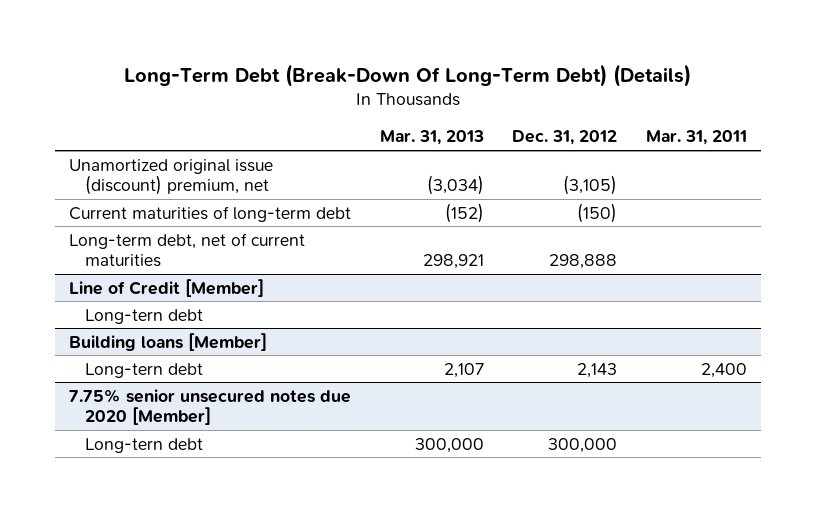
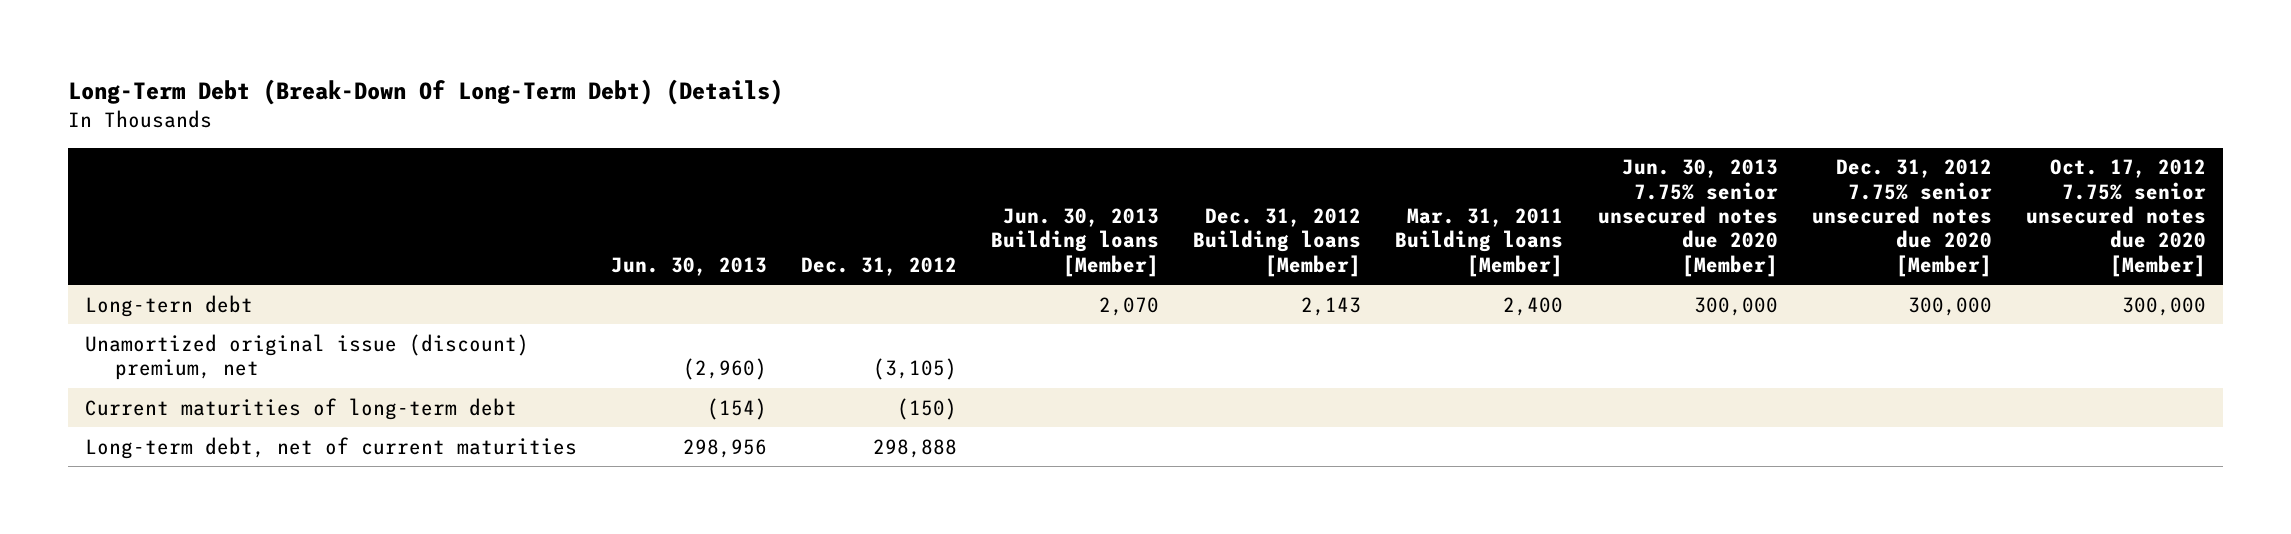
[379,130,484,146] Mar. 31, 2013 -> none
[645,130,747,146] Mar. 31, 2011 -> none
none -> [610,256,767,276] Jun. 30, 2013
none -> [991,208,1160,277] Jun. 30, 2013 Building loans [Member]
none -> [1193,208,1362,277] Dec. 31, 2012 Building loans [Member]
none -> [1395,208,1564,277] Mar. 31, 2011 Building loans [Member]
none -> [1597,159,1778,277] Jun. 30, 2013 7.75% senior unsecured notes due 2020 [Member]
none -> [1811,159,1992,277] Dec. 31, 2012 7.75% senior unsecured notes due 2020 [Member]
none -> [2025,159,2206,277] Oct. 17, 2012 7.75% senior unsecured notes due 2020 [Member]
none -> [84,294,253,317] Long-tern debt
[69,278,265,297] Line of Credit [Member] -> none
[84,308,203,324] Long-tern debt -> none
[69,332,268,351] Building loans [Member] -> none
[84,362,203,378] Long-tern debt -> none
[69,388,352,426] 7.75% senior unsecured notes due 2020 [Member] -> none
[84,437,203,453] Long-tern debt -> none

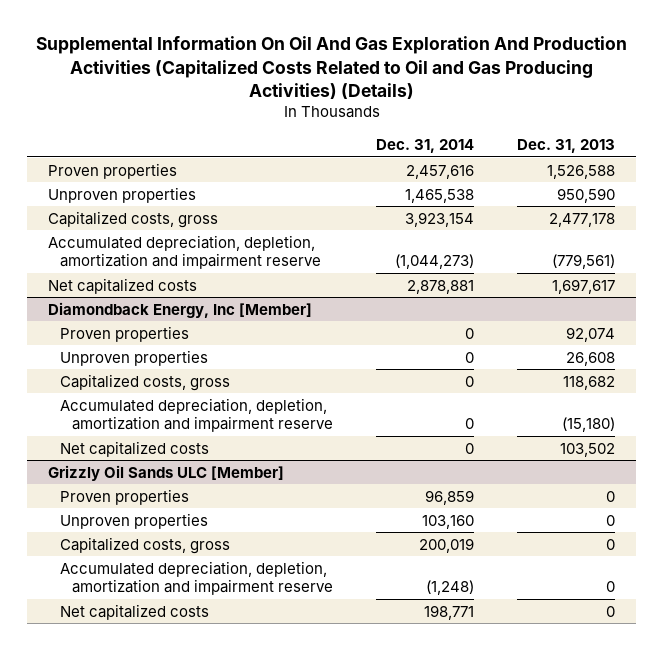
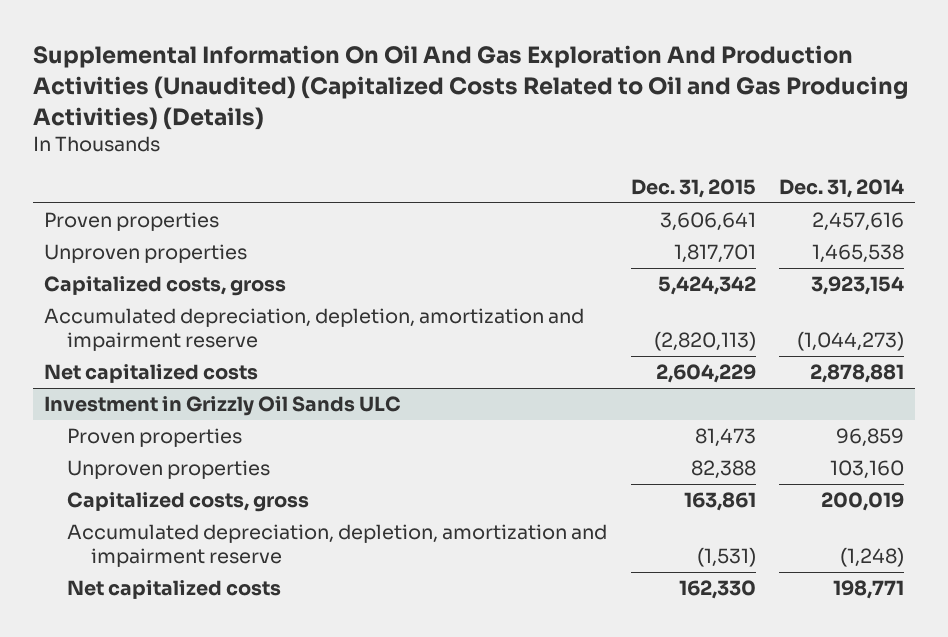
[35,36,627,100] Supplemental Information On Oil And Gas Exploration And Production Activities (Capitalized Costs Related to Oil and Gas Producing Activities) (Details) -> [32,45,908,130] Supplemental Information On Oil And Gas Exploration And Production Activities (Unaudited) (Capitalized Costs Related to Oil and Gas Producing Activities) (Details)
[516,139,615,154] Dec. 31, 2013 -> none
none -> [630,179,756,199] Dec. 31, 2015
[48,301,313,318] Diamondback Energy, Inc [Member] -> none
[60,325,190,342] Proven properties -> none
[60,349,209,366] Unproven properties -> none
[60,373,231,391] Capitalized costs, gross -> none
[60,397,334,433] Accumulated depreciation, depletion, amortization and impairment reserve -> none
[60,440,210,457] Net capitalized costs -> none
[48,464,285,481] Grizzly Oil Sands ULC [Member] -> [44,396,402,417] Investment in Grizzly Oil Sands ULC

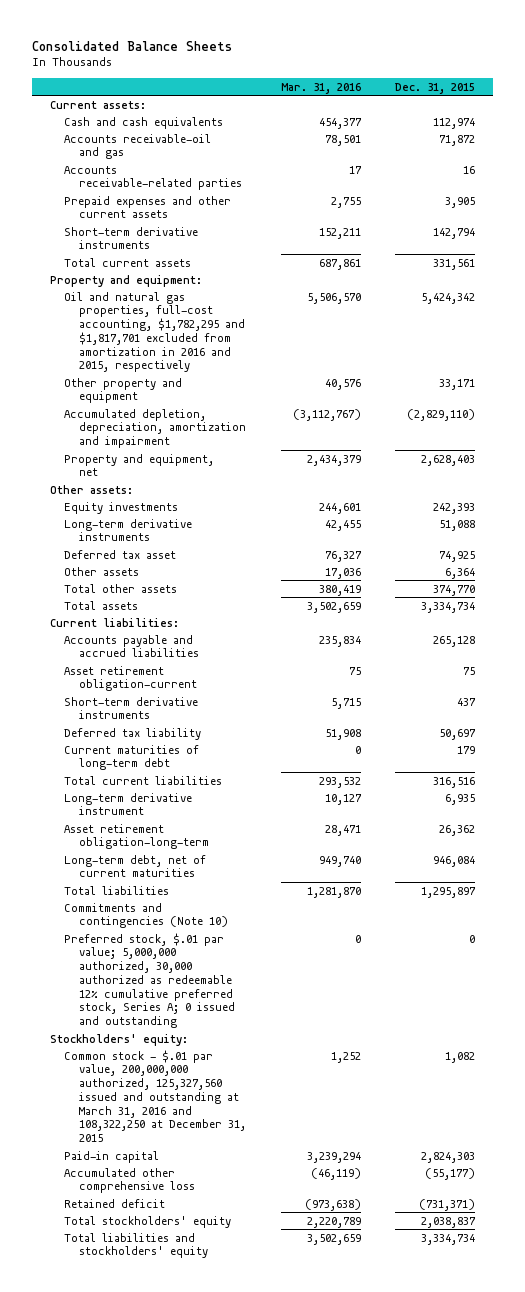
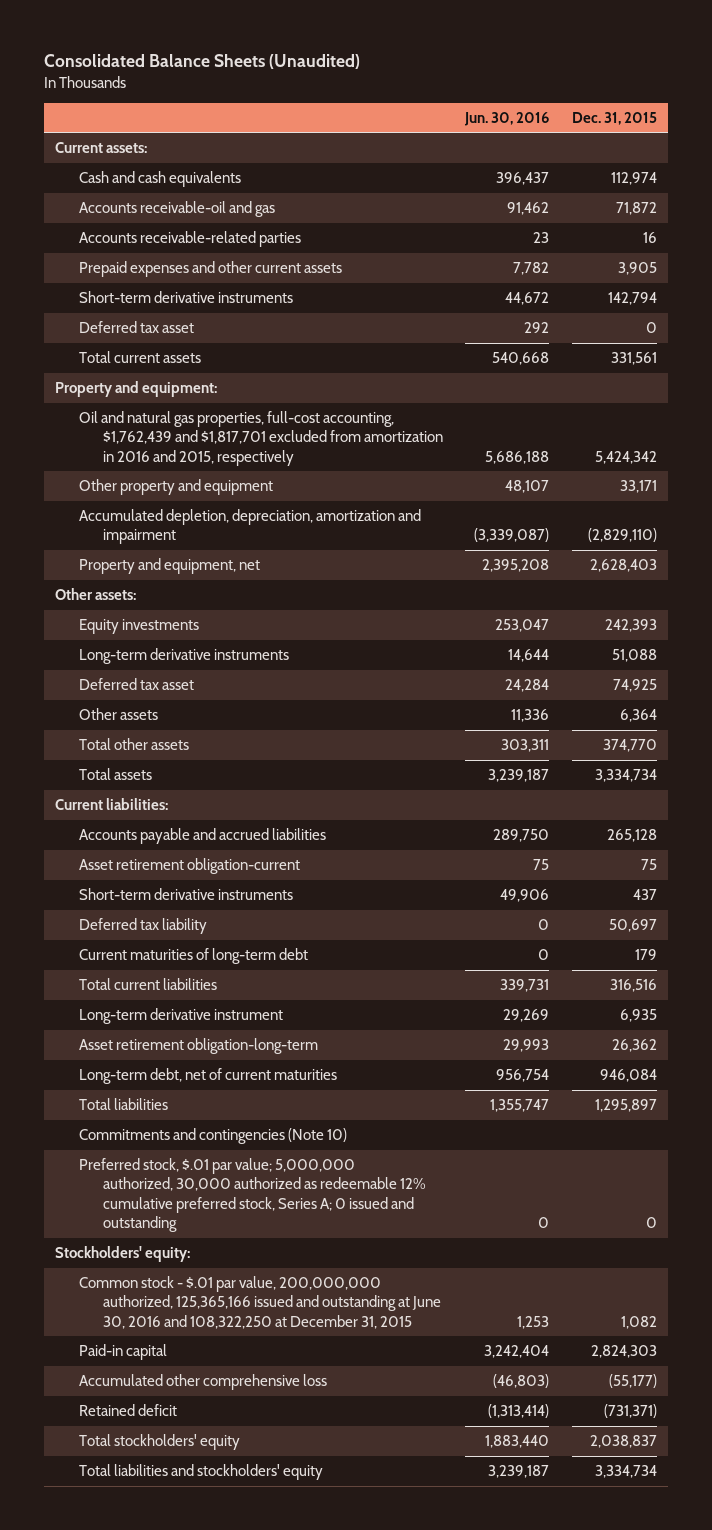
[32,40,233,51] Consolidated Balance Sheets -> [44,54,361,70] Consolidated Balance Sheets (Unaudited)
[280,82,361,94] Mar. 31, 2016 -> none
none -> [464,111,550,126] Jun. 30, 2016
none -> [78,321,194,334] Deferred tax asset
[64,291,245,373] Oil and natural gas properties, full-cost accounting, $1,782,295 and $1,817,701 excluded from amortization in 2016 and 2015, respectively -> [78,411,443,466] Oil and natural gas properties, full-cost accounting, $1,762,439 and $1,817,701 excluded from amortization in 2016 and 2015, respectively
[64,1049,246,1143] Common stock - $.01 par value, 200,000,000 authorized, 125,327,560 issued and outstanding at March 31, 2016 and 108,322,250 at December 31, 2015 -> [78,1276,441,1329] Common stock - $.01 par value, 200,000,000 authorized, 125,365,166 issued and outstanding at June 30, 2016 and 108,322,250 at December 31, 2015

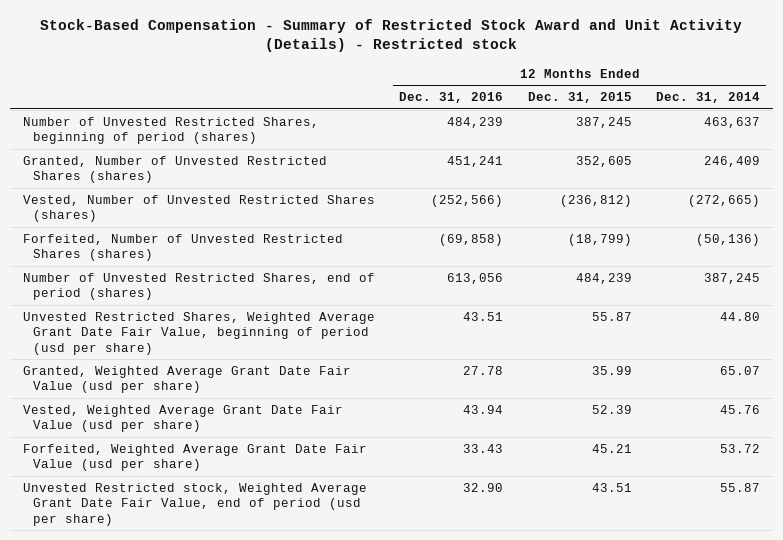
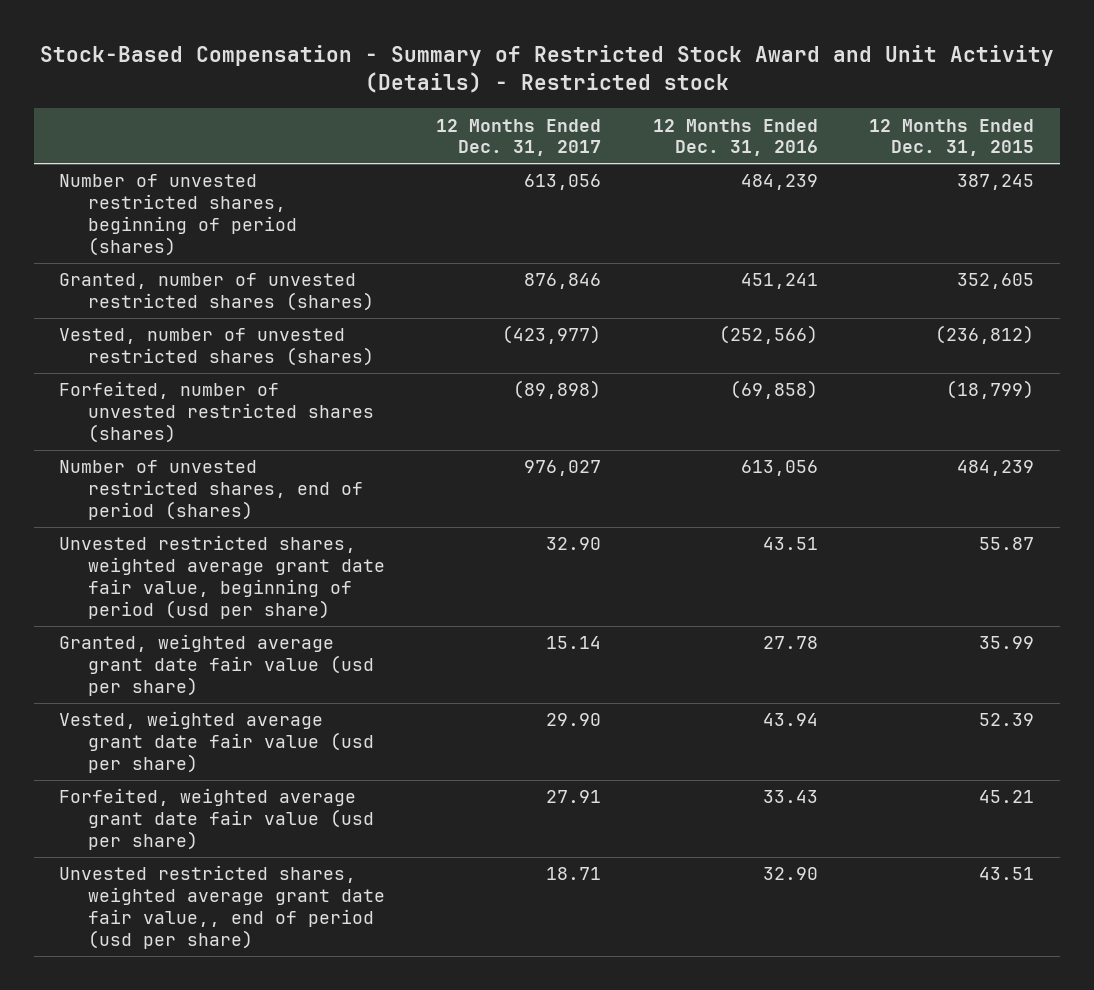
[656,92,761,104] Dec. 31, 2014 -> none
none -> [436,118,602,157] 12 Months Ended Dec. 31, 2017
[22,116,319,145] Number of Unvested Restricted Shares, beginning of period (shares) -> [59,174,298,256] Number of unvested restricted shares, beginning of period (shares)
[22,155,327,184] Granted, Number of Unvested Restricted Shares (shares) -> [59,273,375,312] Granted, number of unvested restricted shares (shares)
[22,194,375,223] Vested, Number of Unvested Restricted Shares (shares) -> [59,328,375,367] Vested, number of unvested restricted shares (shares)
[22,233,343,262] Forfeited, Number of Unvested Restricted Shares (shares) -> [59,381,375,443] Forfeited, number of unvested restricted shares (shares)
[22,272,375,301] Number of Unvested Restricted Shares, end of period (shares) -> [59,460,364,520] Number of unvested restricted shares, end of period (shares)
[22,311,375,355] Unvested Restricted Shares, Weighted Average Grant Date Fair Value, beginning of period (usd per share) -> [59,535,386,619] Unvested restricted shares, weighted average grant date fair value, beginning of period (usd per share)
[22,365,351,394] Granted, Weighted Average Grant Date Fair Value (usd per share) -> [59,634,375,696] Granted, weighted average grant date fair value (usd per share)
[22,404,343,433] Vested, Weighted Average Grant Date Fair Value (usd per share) -> [59,711,375,773] Vested, weighted average grant date fair value (usd per share)
[22,443,367,472] Forfeited, Weighted Average Grant Date Fair Value (usd per share) -> [59,788,375,850] Forfeited, weighted average grant date fair value (usd per share)
[22,482,367,526] Unvested Restricted stock, Weighted Average Grant Date Fair Value, end of period (usd per share) -> [59,865,386,949] Unvested restricted shares, weighted average grant date fair value,, end of period (usd per share)

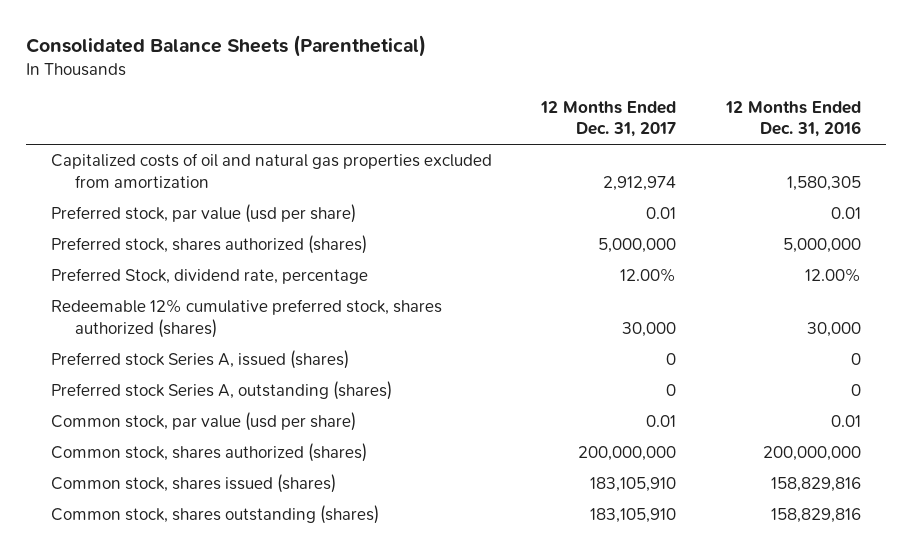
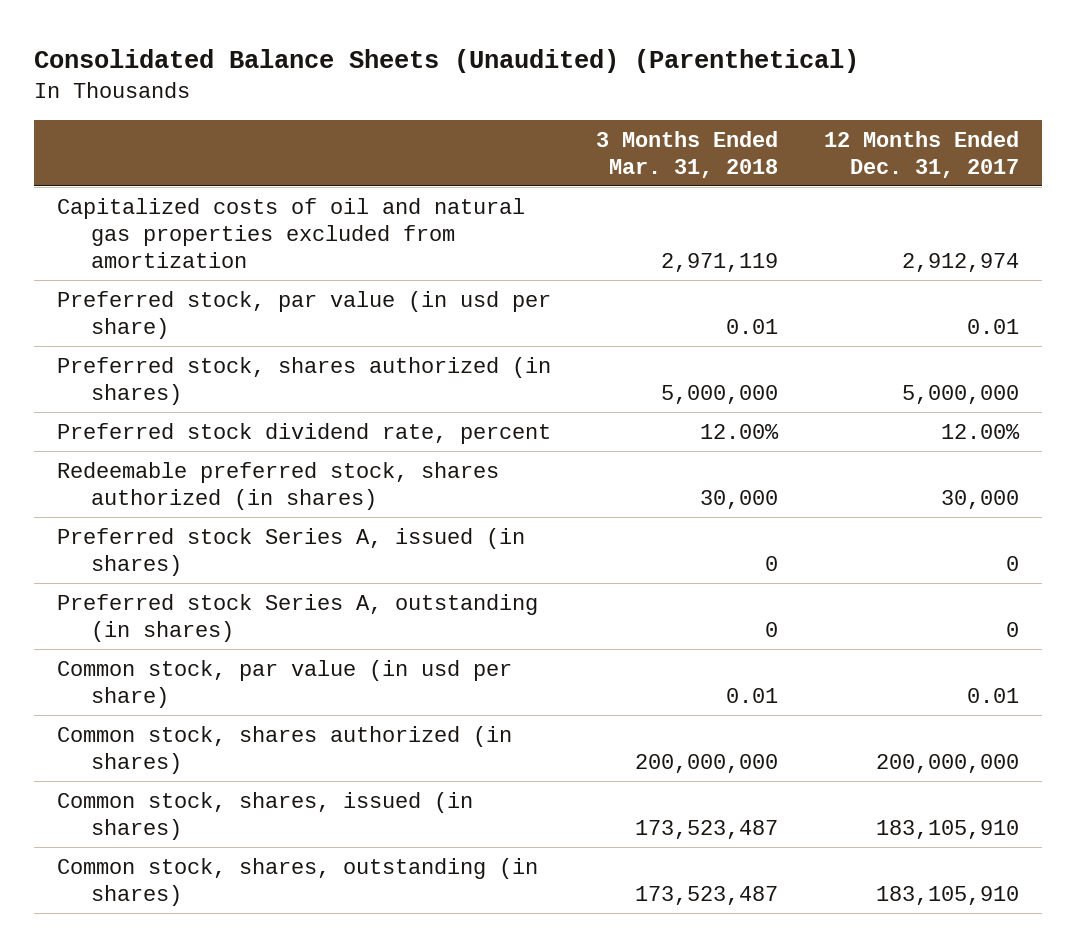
[25,34,426,57] Consolidated Balance Sheets (Parenthetical) -> [33,49,859,74] Consolidated Balance Sheets (Unaudited) (Parenthetical)
[725,101,862,138] 12 Months Ended Dec. 31, 2016 -> none
none -> [596,130,779,178] 3 Months Ended Mar. 31, 2018
[50,204,356,224] Preferred stock, par value (usd per share) -> [56,290,551,339] Preferred stock, par value (in usd per share)
[50,235,367,255] Preferred stock, shares authorized (shares) -> [56,356,551,405] Preferred stock, shares authorized (in shares)
[50,268,368,285] Preferred Stock, dividend rate, percentage -> [56,422,551,444] Preferred stock dividend rate, percent
[50,299,442,338] Redeemable 12% cumulative preferred stock, shares authorized (shares) -> [56,461,499,510] Redeemable preferred stock, shares authorized (in shares)
[50,350,349,370] Preferred stock Series A, issued (shares) -> [56,527,525,576] Preferred stock Series A, issued (in shares)
[50,381,392,401] Preferred stock Series A, outstanding (shares) -> [56,593,538,642] Preferred stock Series A, outstanding (in shares)
[50,412,356,432] Common stock, par value (usd per share) -> [56,659,512,708] Common stock, par value (in usd per share)
[50,443,367,463] Common stock, shares authorized (shares) -> [56,725,512,774] Common stock, shares authorized (in shares)
[50,474,336,494] Common stock, shares issued (shares) -> [56,791,473,840] Common stock, shares, issued (in shares)
[50,505,379,525] Common stock, shares outstanding (shares) -> [56,857,538,906] Common stock, shares, outstanding (in shares)

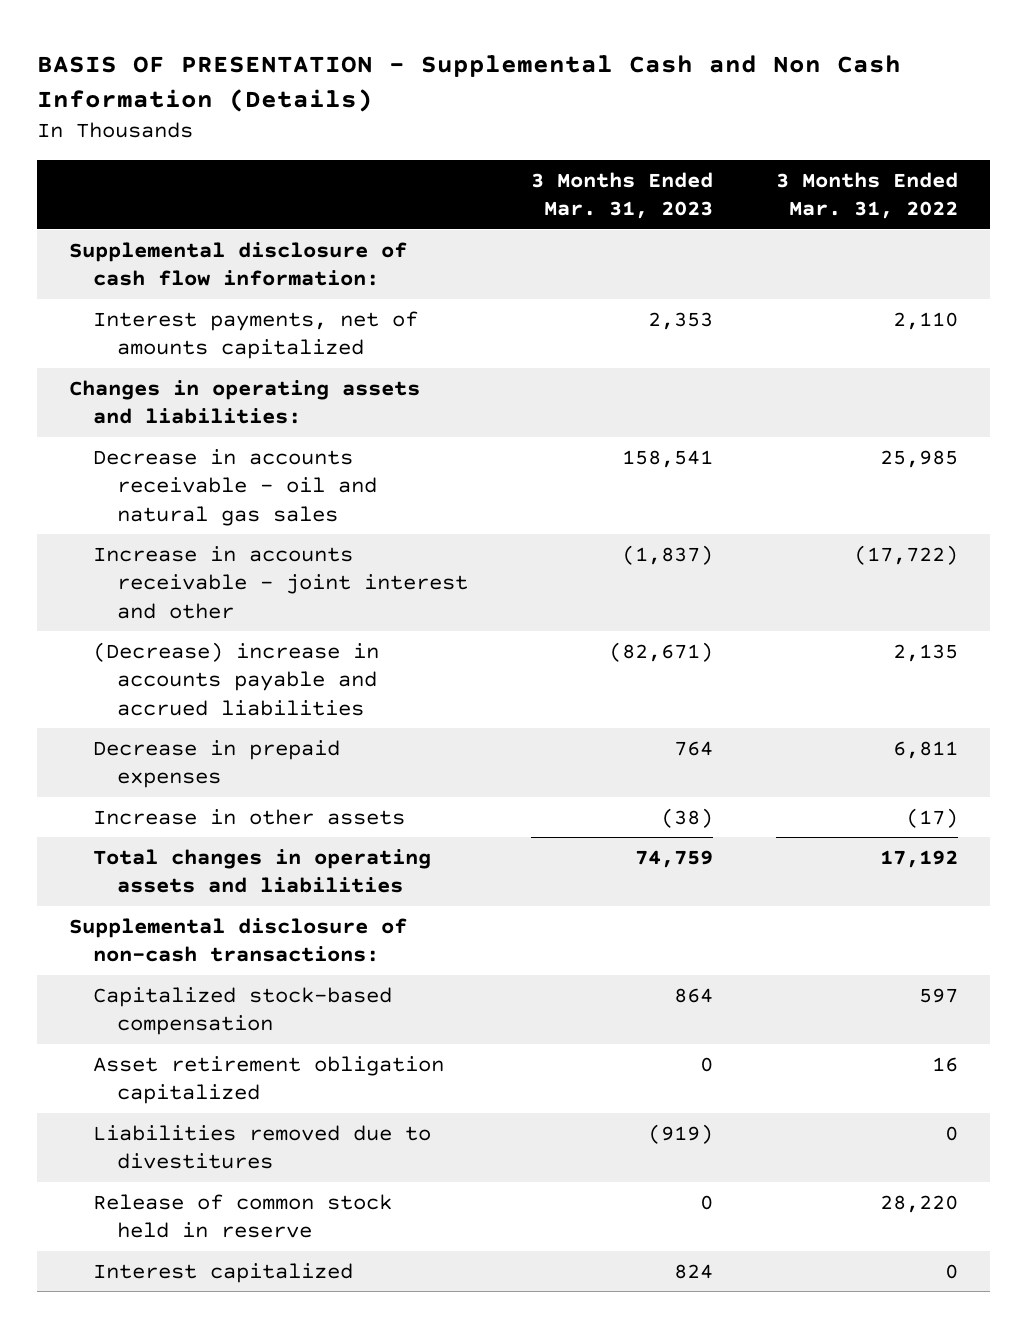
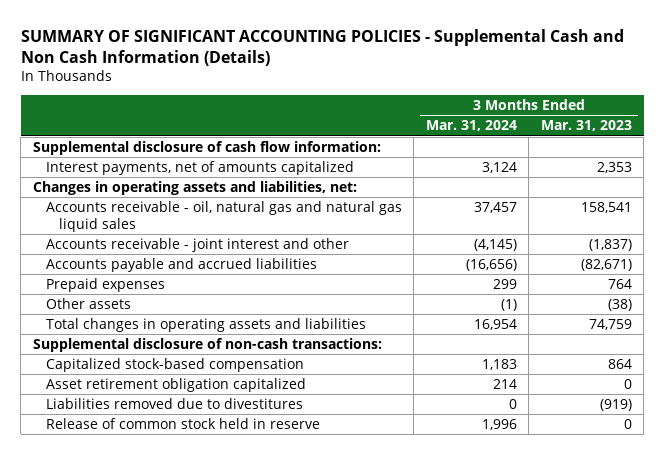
[37,55,902,112] BASIS OF PRESENTATION - Supplemental Cash and Non Cash Information (Details) -> [20,28,624,66] SUMMARY OF SIGNIFICANT ACCOUNTING POLICIES - Supplemental Cash and Non Cash Information (Details)
[776,171,959,220] 3 Months Ended Mar. 31, 2022 -> none
none -> [425,120,517,132] Mar. 31, 2024
[68,379,420,425] Changes in operating assets and liabilities: -> [32,181,357,196] Changes in operating assets and liabilities, net:
[92,448,377,526] Decrease in accounts receivable - oil and natural gas sales -> [45,201,402,232] Accounts receivable - oil, natural gas and natural gas liquid sales
[92,545,468,619] Increase in accounts receivable - joint interest and other -> [45,238,349,253] Accounts receivable - joint interest and other
[92,641,379,716] (Decrease) increase in accounts payable and accrued liabilities -> [45,258,317,273] Accounts payable and accrued liabilities
[92,739,340,789] Decrease in prepaid expenses -> [45,278,165,293] Prepaid expenses
[92,808,405,825] Increase in other assets -> [45,298,131,310] Other assets
[92,1262,353,1283] Interest capitalized -> none

